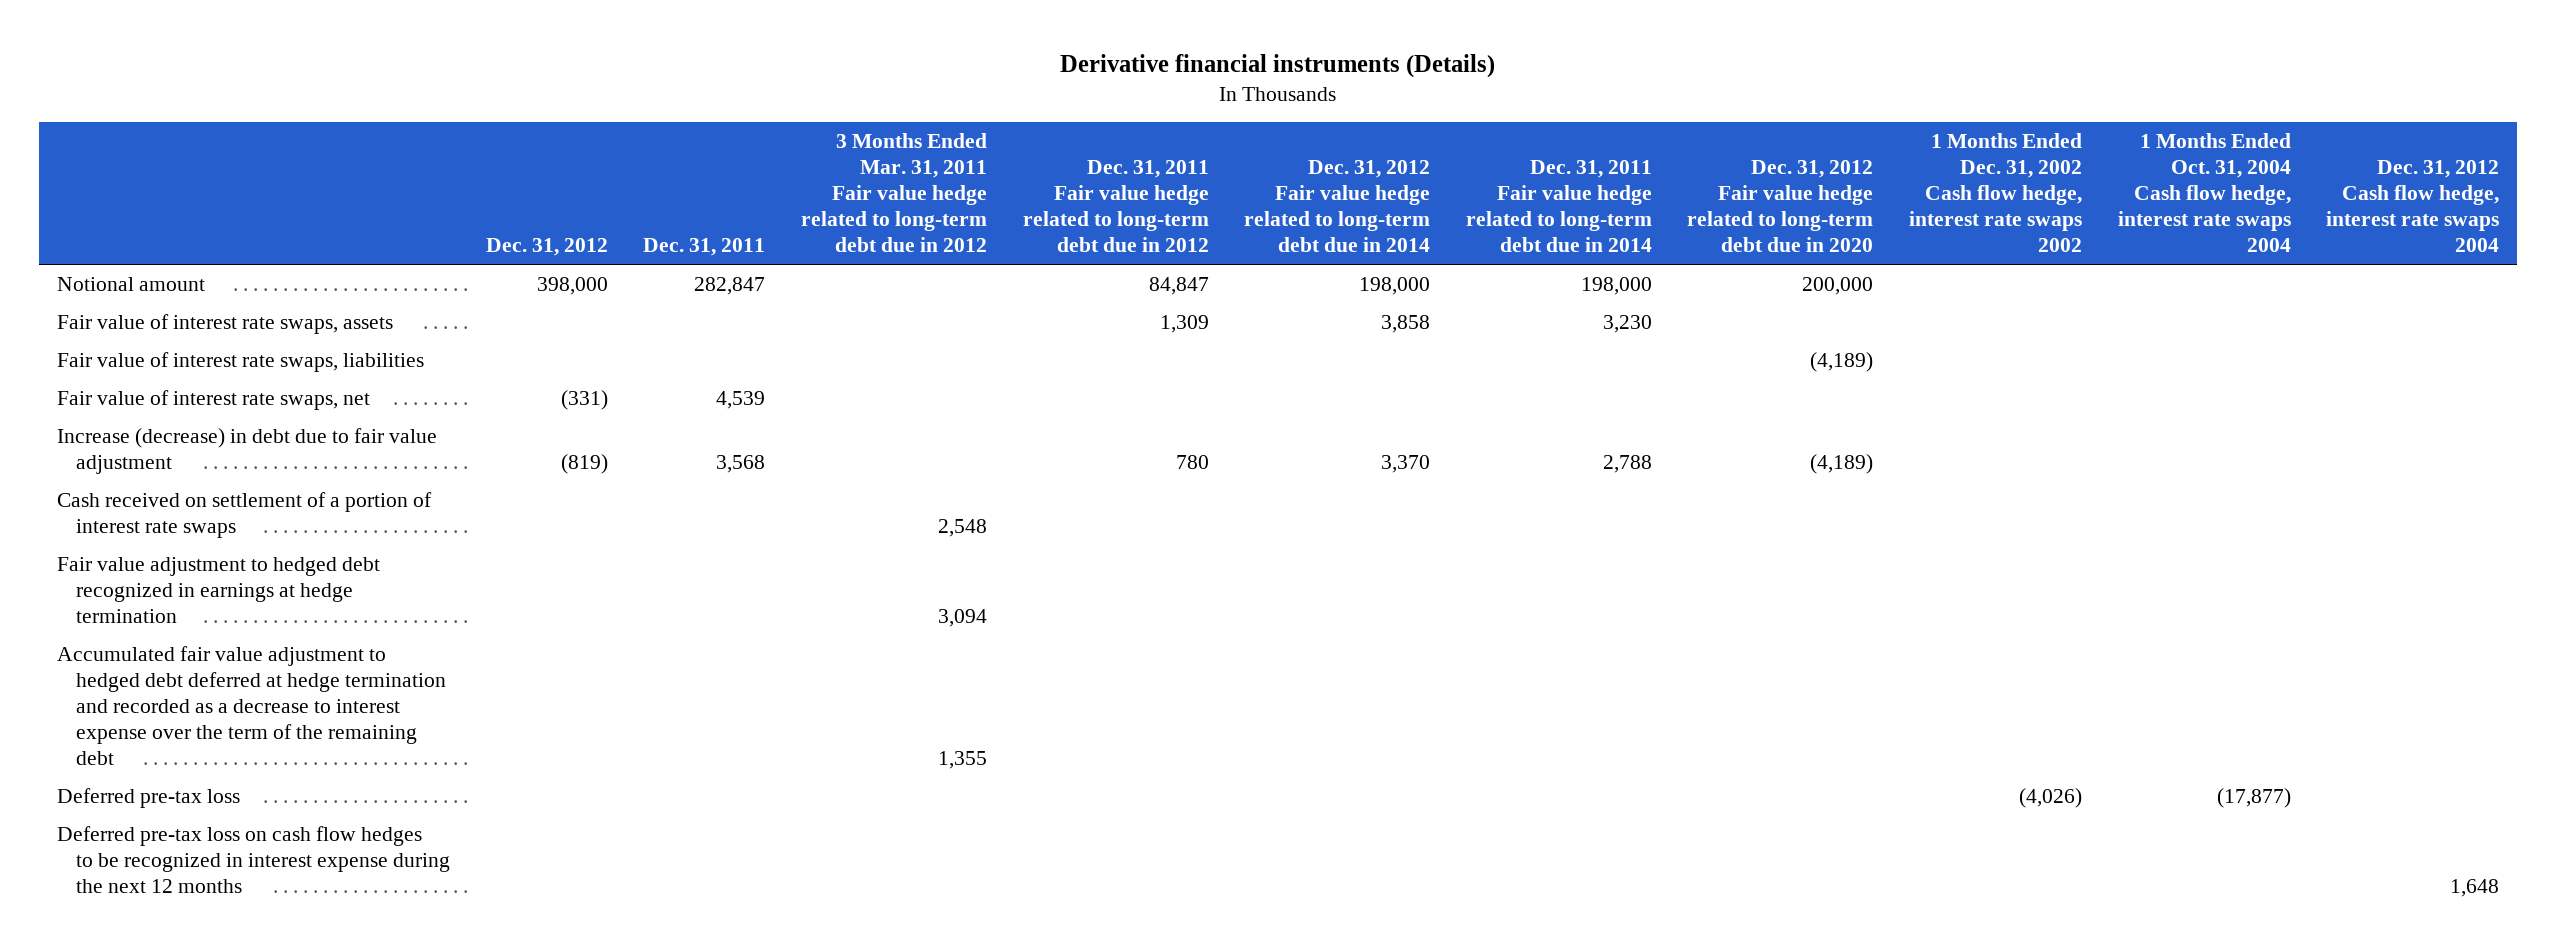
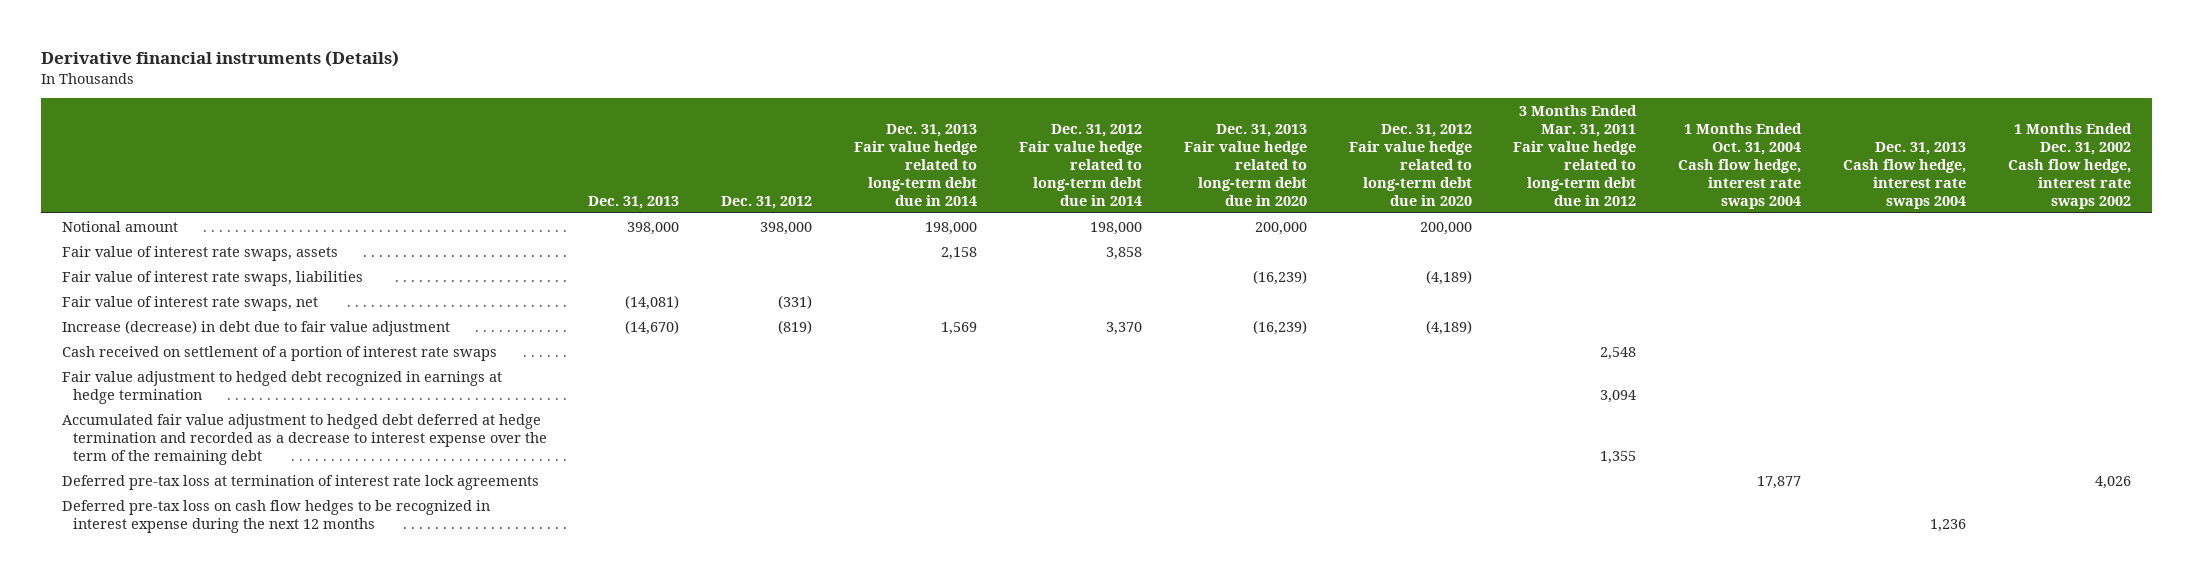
[643,238,766,257] Dec. 31, 2011 -> none
[1022,159,1209,253] Dec. 31, 2011 Fair value hedge related to long-term debt due in 2012 -> none
[1465,159,1652,253] Dec. 31, 2011 Fair value hedge related to long-term debt due in 2014 -> none
[2326,159,2500,253] Dec. 31, 2012 Cash flow hedge, interest rate swaps 2004 -> none
none -> [588,195,680,209] Dec. 31, 2013
none -> [854,124,978,206] Dec. 31, 2013 Fair value hedge related to long-term debt due in 2014
none -> [1183,124,1307,206] Dec. 31, 2013 Fair value hedge related to long-term debt due in 2020
none -> [1843,142,1967,209] Dec. 31, 2013 Cash flow hedge, interest rate swaps 2004
[56,787,240,808] Deferred pre-tax loss -> [62,474,540,490] Deferred pre-tax loss at termination of interest rate lock agreements
[2019,787,2083,808] (4,026) -> [2094,475,2131,489] 4,026
[2216,787,2291,808] (17,877) -> [1757,475,1802,489] 17,877

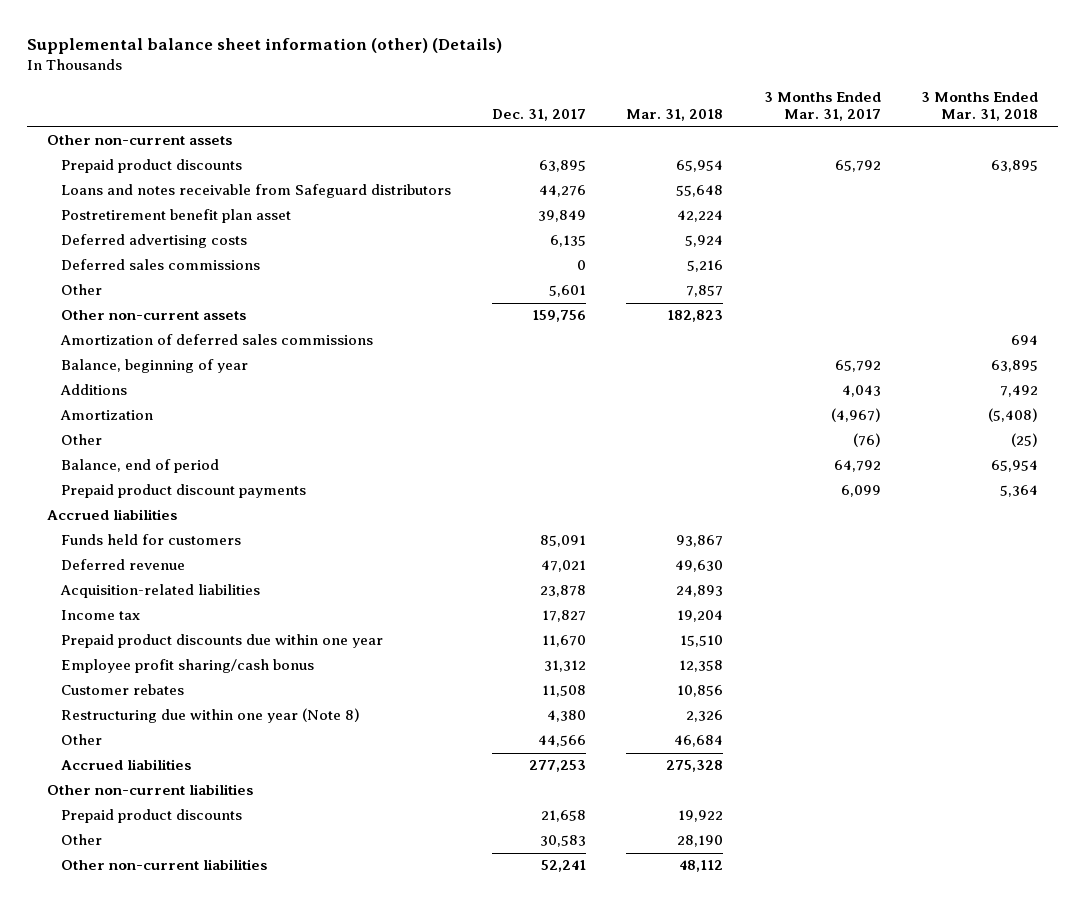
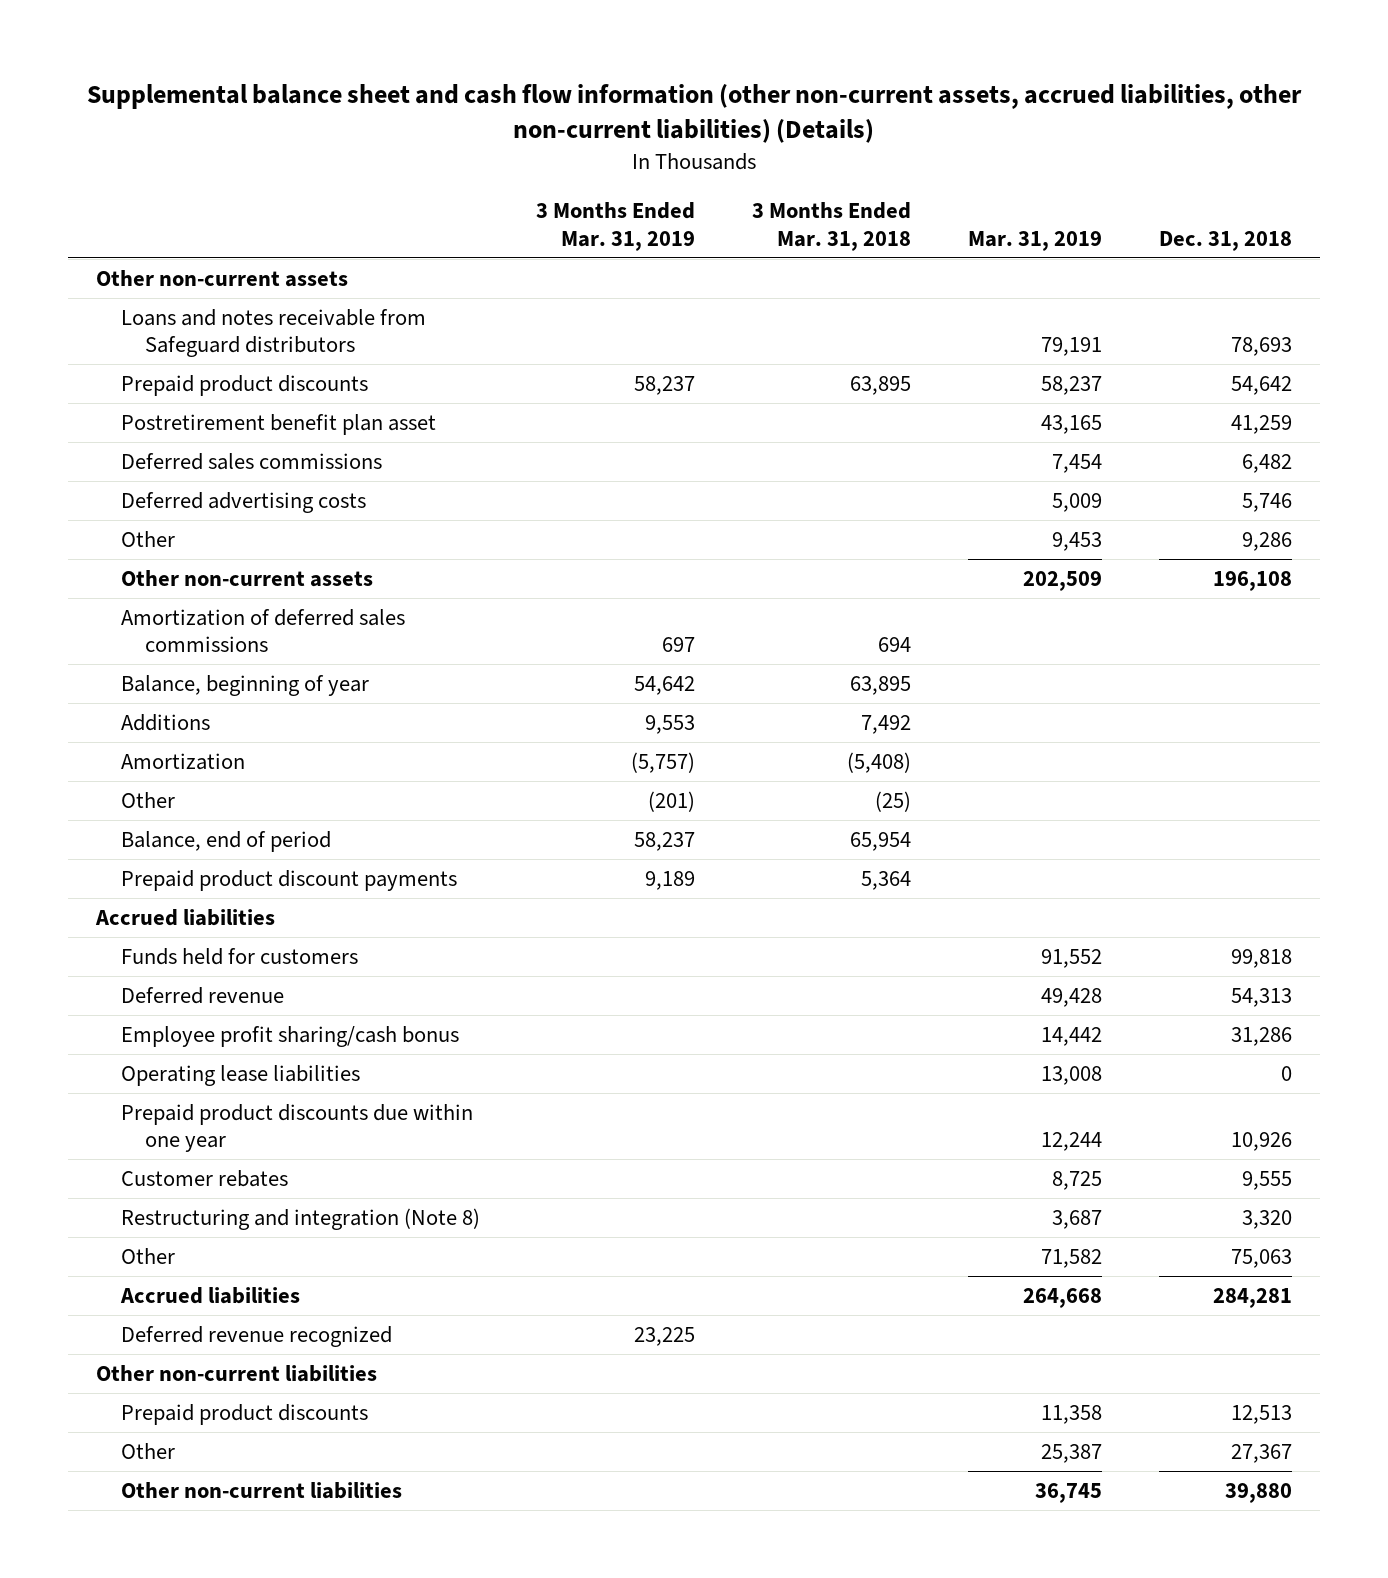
[27,38,503,55] Supplemental balance sheet information (other) (Details) -> [86,83,1302,144] Supplemental balance sheet and cash flow information (other non-current assets, accrued liabilities, other non-current liabilities) (Details)
[491,109,586,122] Dec. 31, 2017 -> none
[626,109,724,122] Mar. 31, 2018 -> none
[763,92,881,122] 3 Months Ended Mar. 31, 2017 -> none
none -> [536,202,696,251] 3 Months Ended Mar. 31, 2019
none -> [967,230,1102,251] Mar. 31, 2019
none -> [1158,230,1292,251] Dec. 31, 2018
[61,159,243,174] Prepaid product discounts -> [120,374,368,396] Prepaid product discounts
[61,234,248,249] Deferred advertising costs -> [120,491,366,513] Deferred advertising costs
[60,584,261,599] Acquisition-related liabilities -> none
[61,610,141,621] Income tax -> none
none -> [120,1064,360,1086] Operating lease liabilities
[61,634,384,649] Prepaid product discounts due within one year -> [120,1103,473,1153] Prepaid product discounts due within one year
[61,708,361,724] Restructuring due within one year (Note 8) -> [120,1207,480,1230] Restructuring and integration (Note 8)
none -> [120,1325,392,1347] Deferred revenue recognized

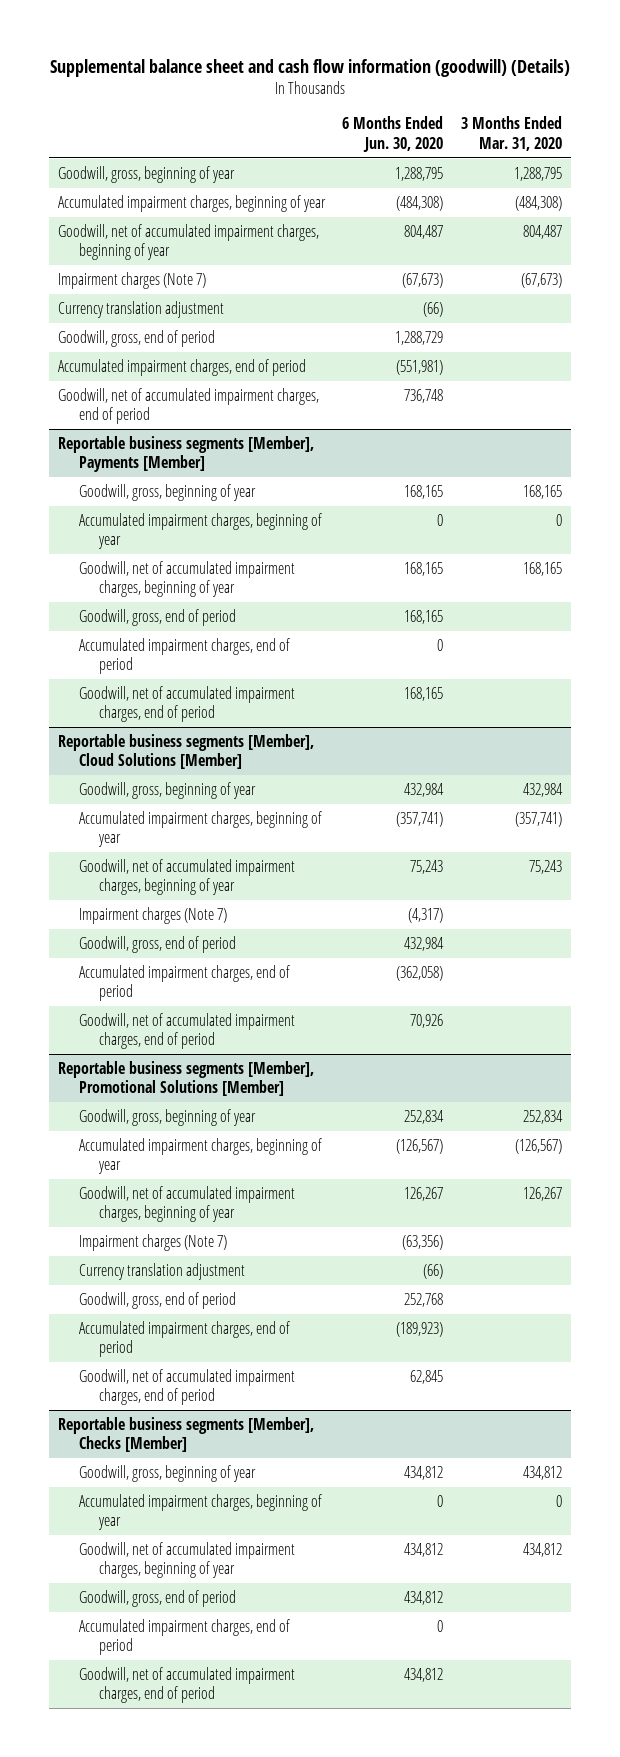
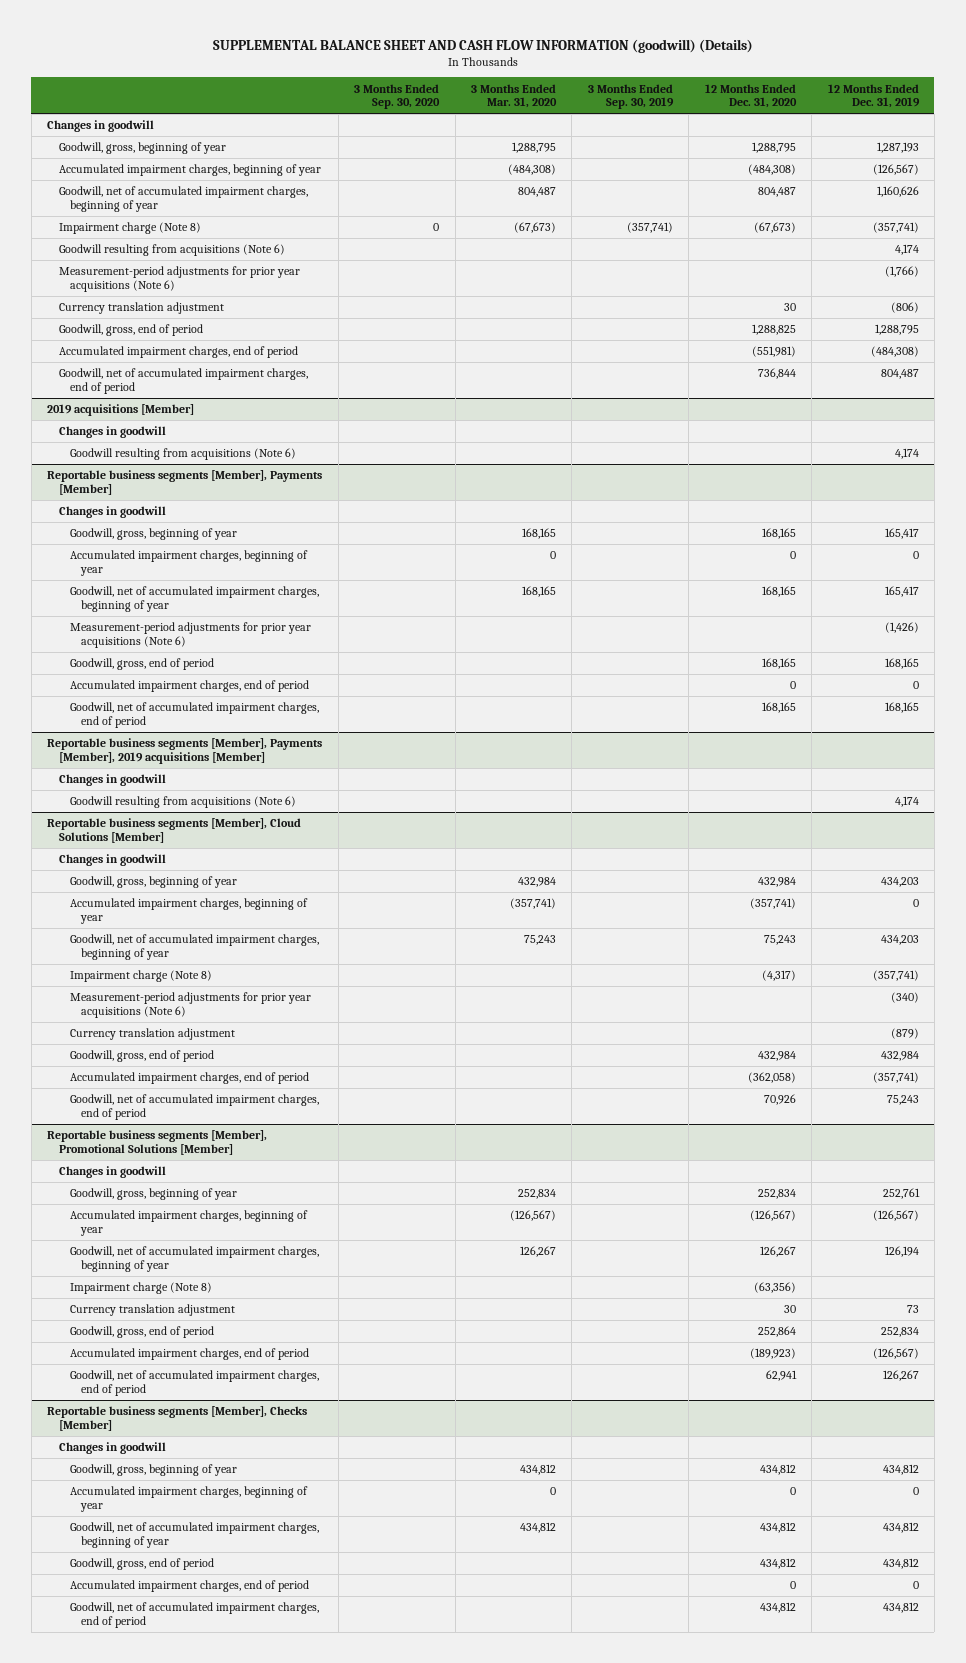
[49,58,570,77] Supplemental balance sheet and cash flow information (goodwill) (Details) -> [212,38,753,53] SUPPLEMENTAL BALANCE SHEET AND CASH FLOW INFORMATION (goodwill) (Details)
[342,116,444,152] 6 Months Ended Jun. 30, 2020 -> none
none -> [354,83,441,110] 3 Months Ended Sep. 30, 2020
none -> [587,83,674,110] 3 Months Ended Sep. 30, 2019
none -> [704,83,797,109] 12 Months Ended Dec. 31, 2020
none -> [827,83,920,109] 12 Months Ended Dec. 31, 2019
none -> [47,120,155,133] Changes in goodwill
[57,271,206,289] Impairment charges (Note 7) -> [58,222,201,235] Impairment charge (Note 8)
none -> [58,244,285,257] Goodwill resulting from acquisitions (Note 6)
none -> [58,266,300,292] Measurement-period adjustments for prior year acquisitions (Note 6)
none -> [47,404,195,417] 2019 acquisitions [Member]
none -> [58,426,166,439] Changes in goodwill
none -> [69,448,296,461] Goodwill resulting from acquisitions (Note 6)
none -> [58,506,166,519] Changes in goodwill
none -> [69,622,311,648] Measurement-period adjustments for prior year acquisitions (Note 6)
none -> [47,738,323,764] Reportable business segments [Member], Payments [Member], 2019 acquisitions [Member]
none -> [58,774,166,787] Changes in goodwill
none -> [69,796,296,809] Goodwill resulting from acquisitions (Note 6)
none -> [58,854,166,867] Changes in goodwill
[78,906,227,924] Impairment charges (Note 7) -> [69,970,212,983] Impairment charge (Note 8)
none -> [69,992,311,1018] Measurement-period adjustments for prior year acquisitions (Note 6)
none -> [69,1028,235,1041] Currency translation adjustment
none -> [58,1166,166,1179] Changes in goodwill
[78,1233,227,1251] Impairment charges (Note 7) -> [69,1282,212,1295] Impairment charge (Note 8)
none -> [58,1442,166,1455] Changes in goodwill

